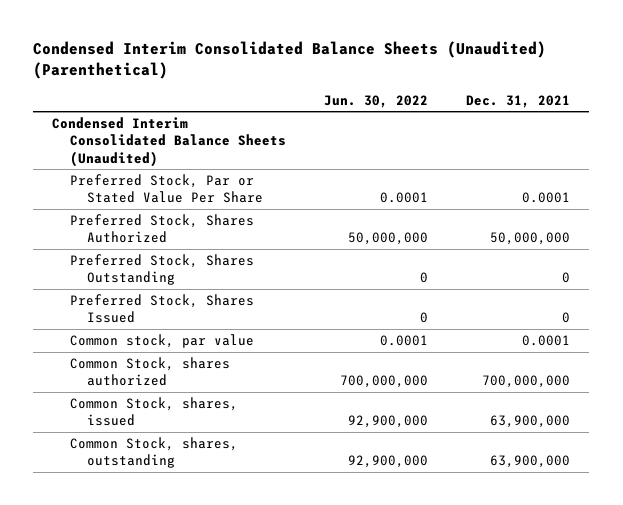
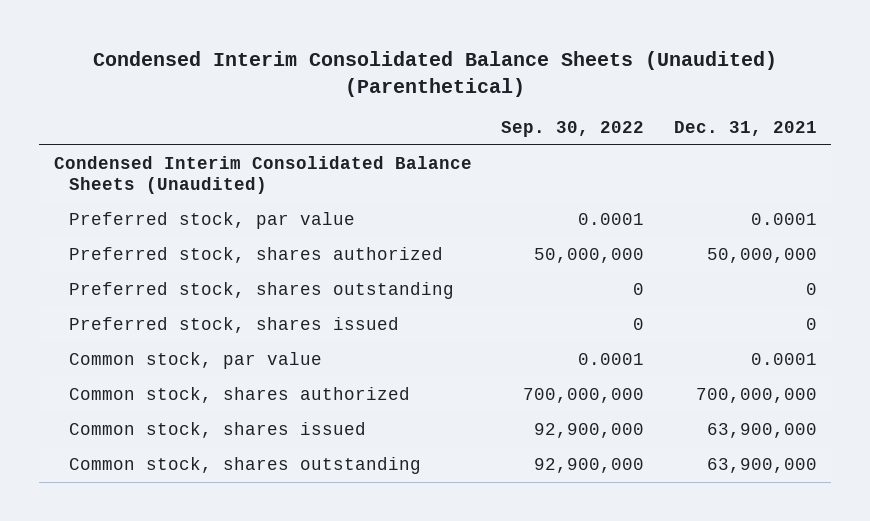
[323,94,428,108] Jun. 30, 2022 -> none
none -> [501,120,645,137] Sep. 30, 2022
[69,174,263,204] Preferred Stock, Par or Stated Value Per Share -> [68,212,355,230] Preferred stock, par value
[69,214,254,244] Preferred Stock, Shares Authorized -> [68,247,443,264] Preferred stock, shares authorized
[69,254,254,286] Preferred Stock, Shares Outstanding -> [68,282,454,300] Preferred stock, shares outstanding
[69,294,254,324] Preferred Stock, Shares Issued -> [68,317,399,334] Preferred stock, shares issued
[69,357,230,387] Common Stock, shares authorized -> [68,387,410,404] Common stock, shares authorized
[69,397,238,427] Common Stock, shares, issued -> [68,422,366,439] Common stock, shares issued
[69,437,238,469] Common Stock, shares, outstanding -> [68,457,421,475] Common stock, shares outstanding

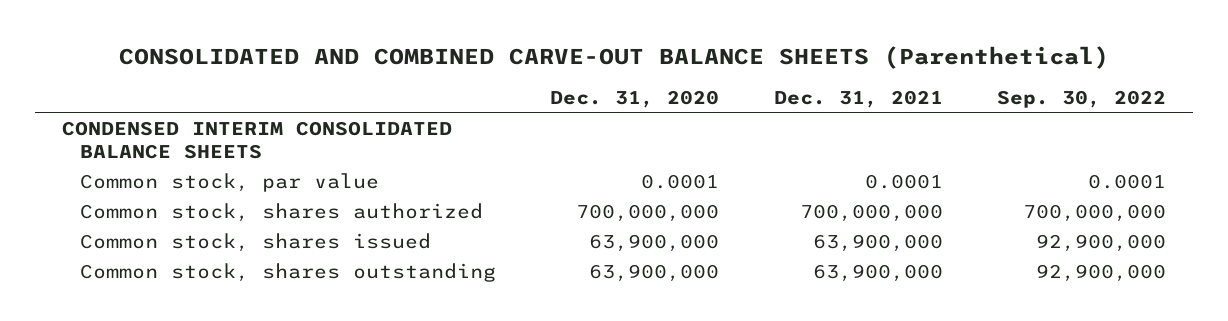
[93,50,778,97] Condensed Interim Consolidated Balance Sheets (Unaudited) (Parenthetical) -> [119,45,1110,69] CONSOLIDATED AND COMBINED CARVE-OUT BALANCE SHEETS (Parenthetical)
none -> [550,89,720,108] Dec. 31, 2020
[68,212,355,230] Preferred stock, par value -> none
[68,247,443,264] Preferred stock, shares authorized -> none
[68,282,454,300] Preferred stock, shares outstanding -> none
[68,317,399,334] Preferred stock, shares issued -> none
[53,156,472,195] Condensed Interim Consolidated Balance Sheets (Unaudited) -> [61,120,452,159] CONDENSED INTERIM CONSOLIDATED BALANCE SHEETS

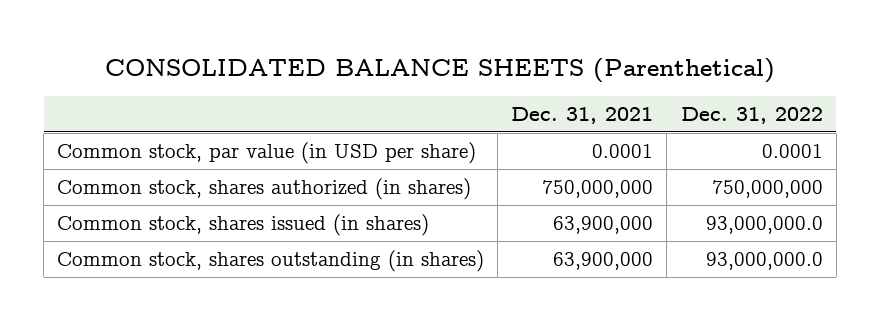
[119,45,1110,69] CONSOLIDATED AND COMBINED CARVE-OUT BALANCE SHEETS (Parenthetical) -> [104,57,775,83] CONSOLIDATED BALANCE SHEETS (Parenthetical)
[550,89,720,108] Dec. 31, 2020 -> none
[997,89,1167,108] Sep. 30, 2022 -> none
none -> [680,107,823,125] Dec. 31, 2022
[61,120,452,159] CONDENSED INTERIM CONSOLIDATED BALANCE SHEETS -> none
[79,172,379,192] Common stock, par value -> [57,141,477,164] Common stock, par value (in USD per share)
[79,202,483,222] Common stock, shares authorized -> [57,177,472,200] Common stock, shares authorized (in shares)
[799,203,943,222] 700,000,000 -> [542,179,654,198] 750,000,000
[79,232,431,252] Common stock, shares issued -> [57,213,430,236] Common stock, shares issued (in shares)
[79,262,496,282] Common stock, shares outstanding -> [57,249,485,272] Common stock, shares outstanding (in shares)

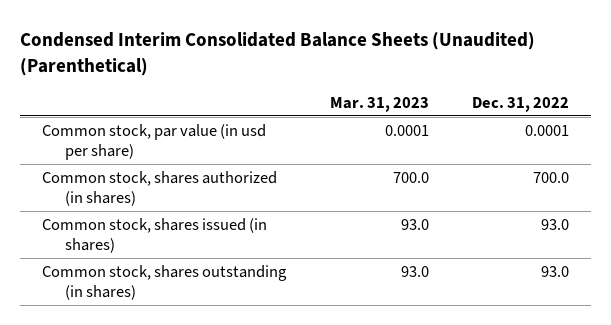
[104,57,775,83] CONSOLIDATED BALANCE SHEETS (Parenthetical) -> [20,32,536,77] Condensed Interim Consolidated Balance Sheets (Unaudited) (Parenthetical)
[511,107,654,125] Dec. 31, 2021 -> none
none -> [329,96,429,112] Mar. 31, 2023
[57,141,477,164] Common stock, par value (in USD per share) -> [42,124,267,160] Common stock, par value (in usd per share)
[711,179,823,198] 750,000,000 -> [533,172,570,184] 700.0
[705,215,823,234] 93,000,000.0 -> [541,219,570,231] 93.0
[705,251,823,270] 93,000,000.0 -> [541,266,570,278] 93.0

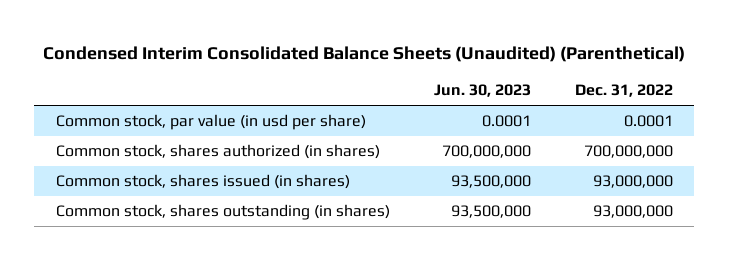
[329,96,429,112] Mar. 31, 2023 -> none
none -> [433,84,531,98] Jun. 30, 2023
[533,172,570,184] 700.0 -> [583,145,673,159] 700,000,000
[541,219,570,231] 93.0 -> [592,175,673,189] 93,000,000
[541,266,570,278] 93.0 -> [592,205,673,219] 93,000,000

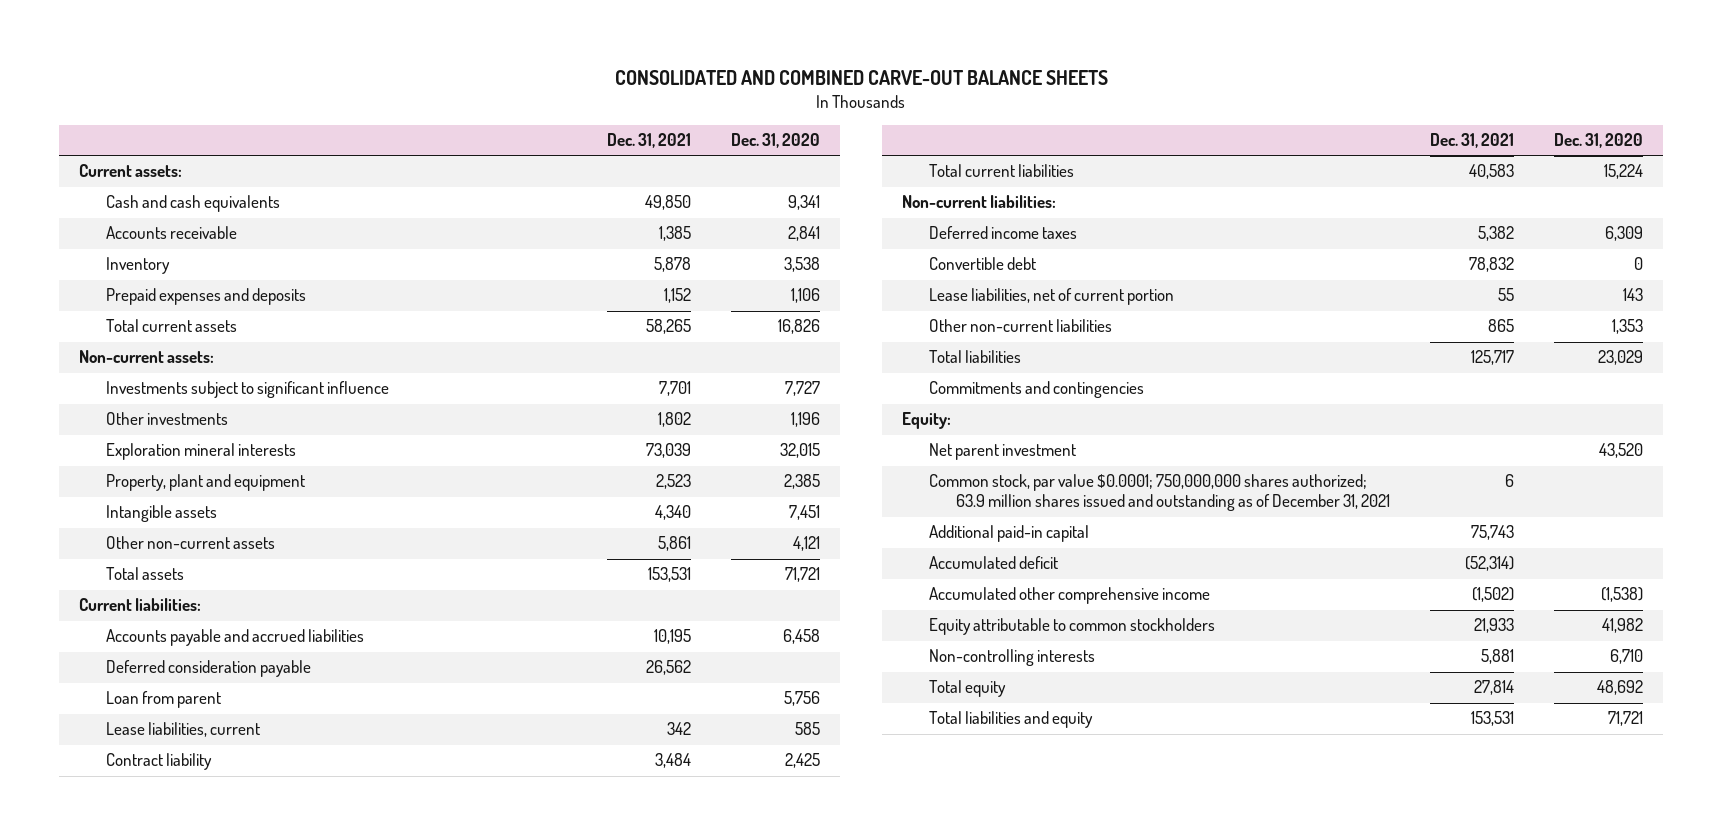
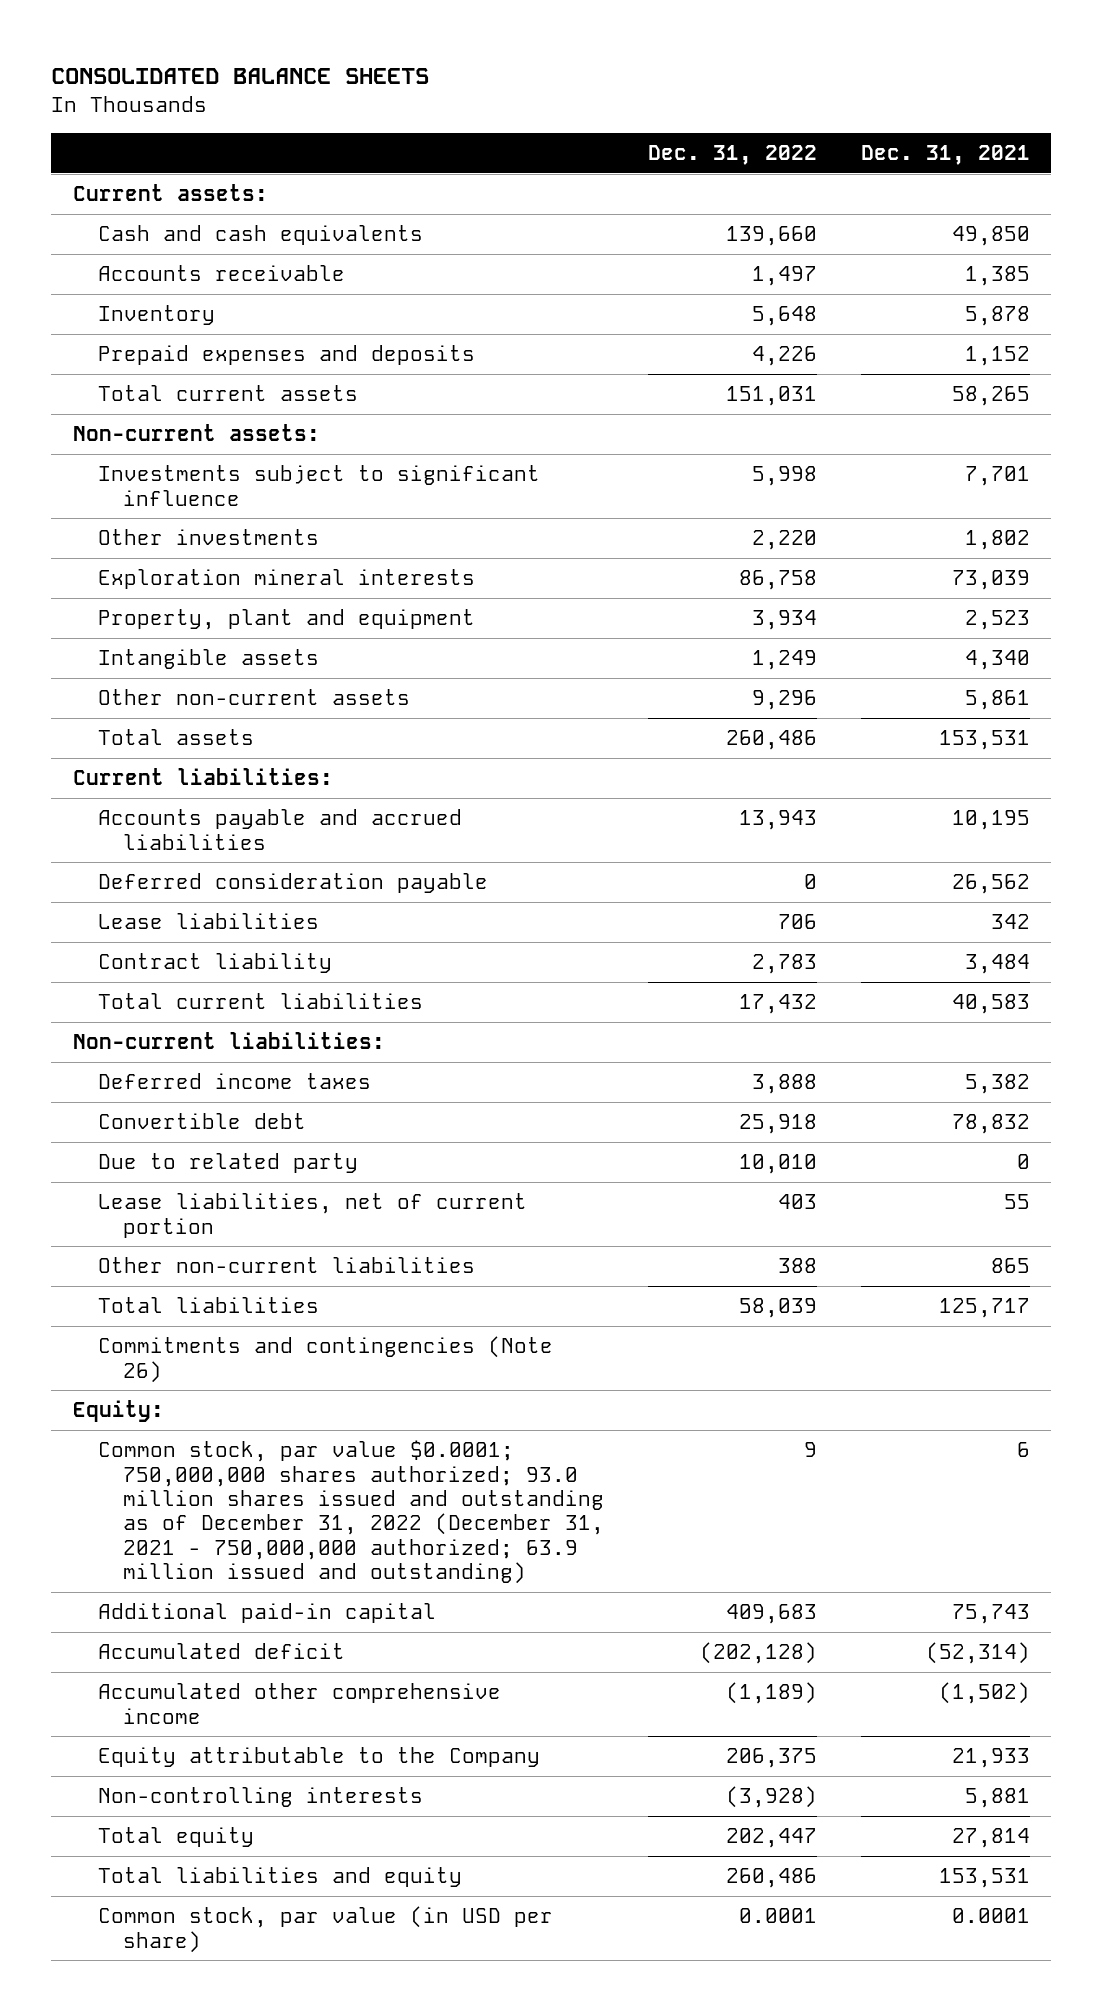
[614,70,1108,86] CONSOLIDATED AND COMBINED CARVE-OUT BALANCE SHEETS -> [51,67,430,84] CONSOLIDATED BALANCE SHEETS
[730,133,820,149] Dec. 31, 2020 -> none
none -> [647,145,817,166] Dec. 31, 2022
[105,691,221,709] Loan from parent -> none
[105,722,260,738] Lease liabilities, current -> [98,913,320,930] Lease liabilities
none -> [98,1153,359,1174] Due to related party
[928,381,1144,399] Commitments and contingencies -> [98,1336,554,1383] Commitments and contingencies (Note 26)
[928,443,1076,461] Net parent investment -> none
[928,474,1390,512] Common stock, par value $0.0001; 750,000,000 shares authorized; 63.9 million shares issued and outstanding as of December 31, 2021 -> [98,1440,605,1585] Common stock, par value $0.0001; 750,000,000 shares authorized; 93.0 million shares issued and outstanding as of December 31, 2022 (December 31, 2021 - 750,000,000 authorized; 63.9 million issued and outstanding)
[928,618,1215,636] Equity attributable to common stockholders -> [98,1747,541,1768] Equity attributable to the Company
none -> [98,1906,554,1953] Common stock, par value (in USD per share)

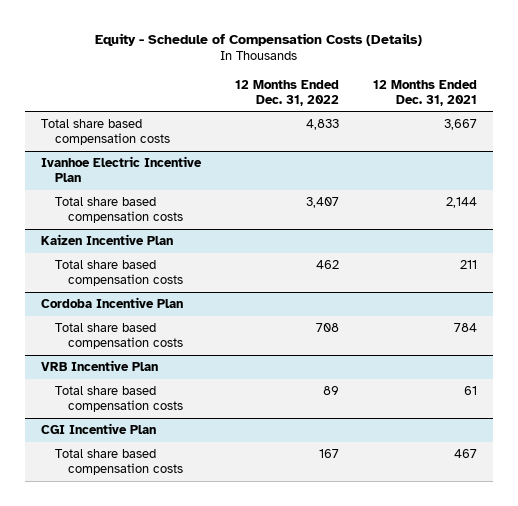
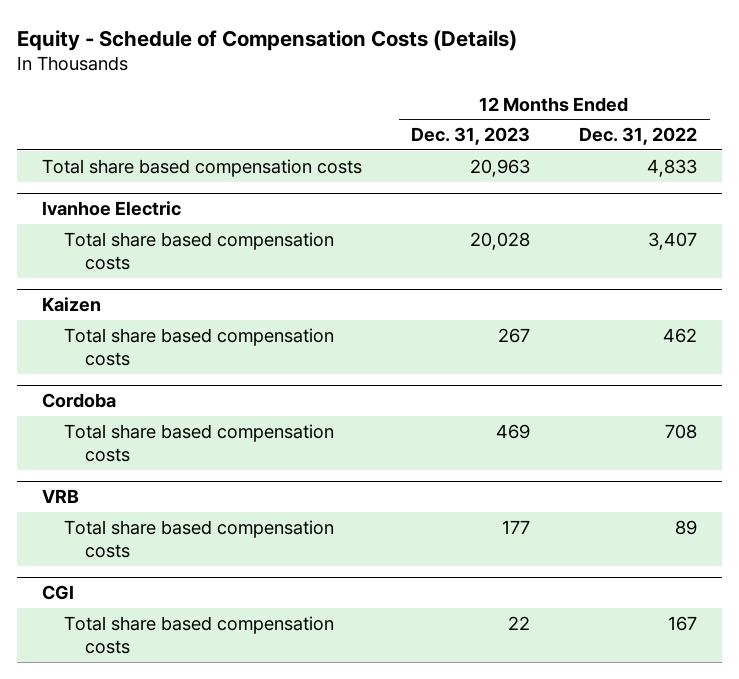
[372,79,477,106] 12 Months Ended Dec. 31, 2021 -> none
none -> [411,127,531,146] Dec. 31, 2023
[41,155,203,182] Ivanhoe Electric Incentive Plan -> [41,201,181,217] Ivanhoe Electric
[41,233,174,245] Kaizen Incentive Plan -> [41,297,101,313] Kaizen
[41,296,184,308] Cordoba Incentive Plan -> [41,393,116,409] Cordoba
[41,359,159,371] VRB Incentive Plan -> [41,489,79,504] VRB
[41,422,157,434] CGI Incentive Plan -> [41,585,74,601] CGI

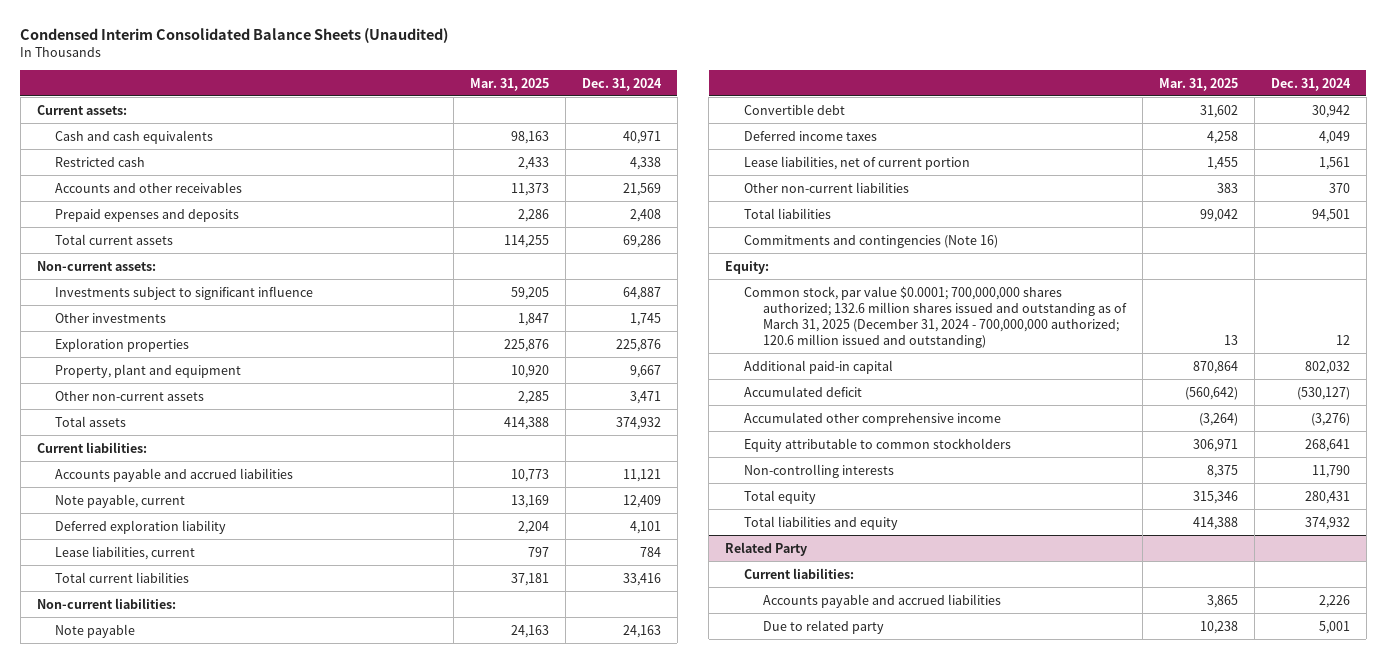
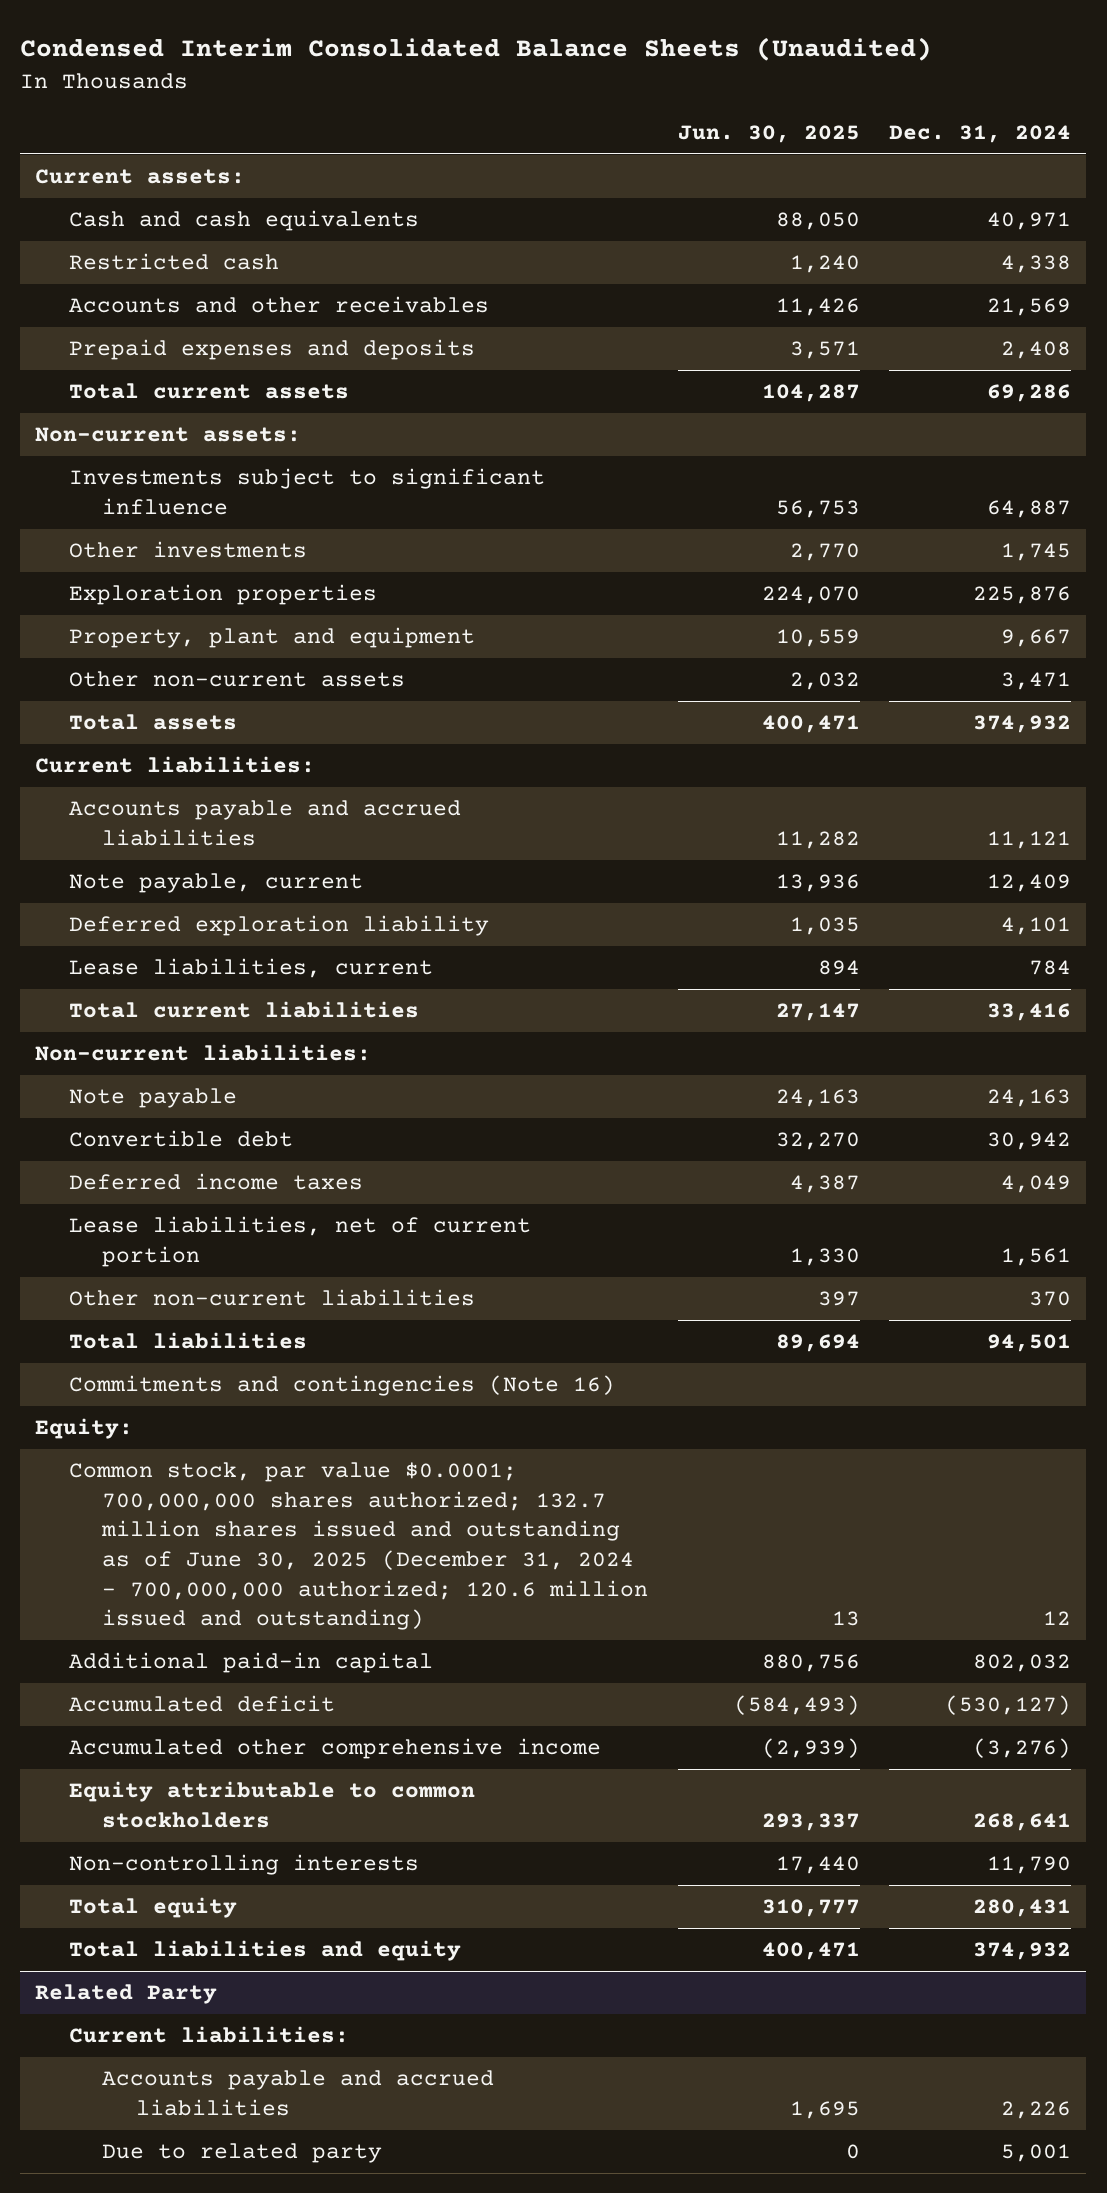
[469,77,549,91] Mar. 31, 2025 -> none
none -> [677,124,860,143] Jun. 30, 2025
[744,285,1127,348] Common stock, par value $0.0001; 700,000,000 shares authorized; 132.6 million shares issued and outstanding as of March 31, 2025 (December 31, 2024 - 700,000,000 authorized; 120.6 million issued and outstanding) -> [68,1462,649,1631] Common stock, par value $0.0001; 700,000,000 shares authorized; 132.7 million shares issued and outstanding as of June 30, 2025 (December 31, 2024 - 700,000,000 authorized; 120.6 million issued and outstanding)

